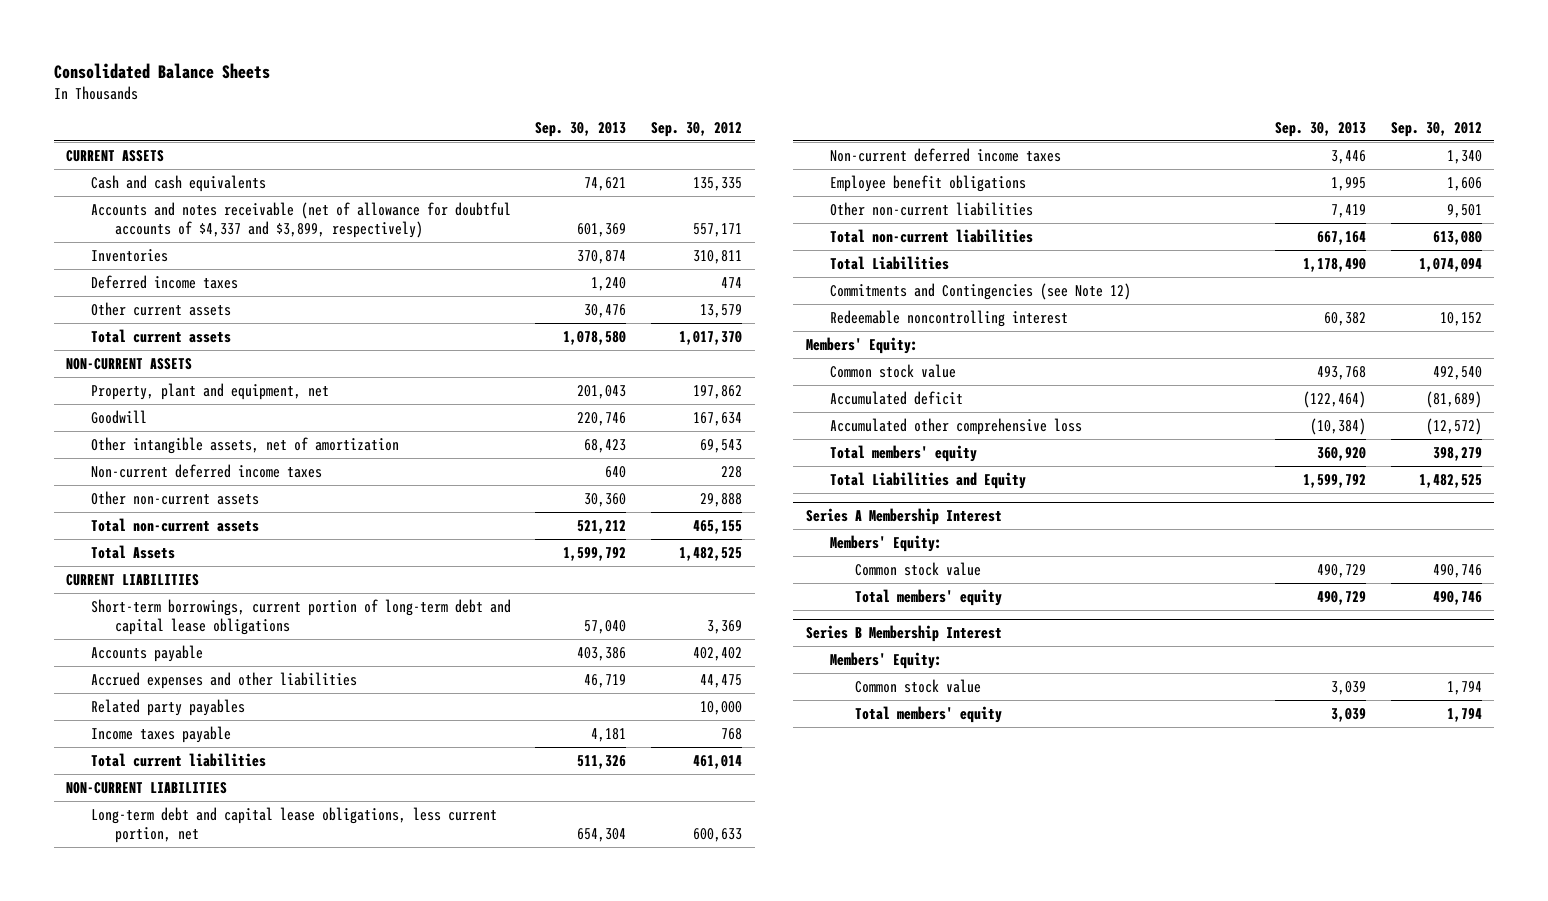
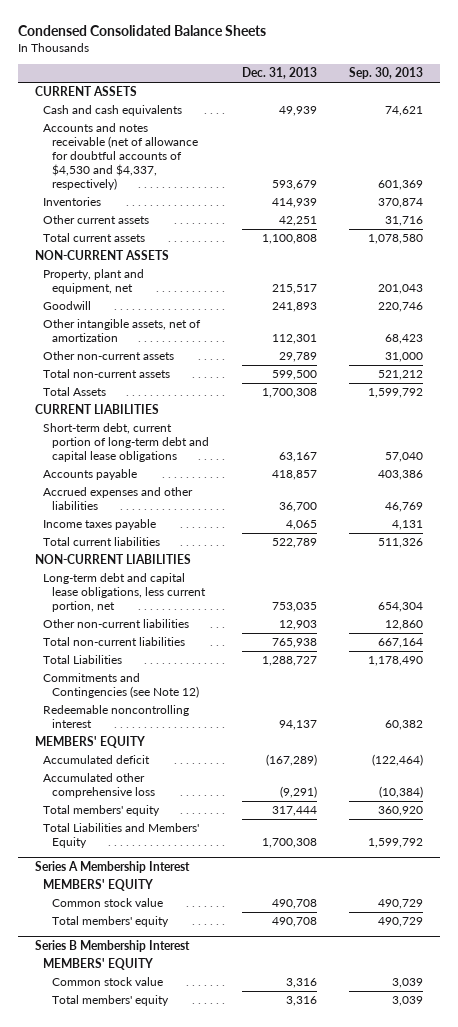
[53,62,270,79] Consolidated Balance Sheets -> [18,25,267,37] Condensed Consolidated Balance Sheets
[651,121,743,137] Sep. 30, 2012 -> none
none -> [241,67,317,80] Dec. 31, 2013
[90,201,511,239] Accounts and notes receivable (net of allowance for doubtful accounts of $4,337 and $3,899, respectively) -> [43,123,198,191] Accounts and notes receivable (net of allowance for doubtful accounts of $4,530 and $4,337, respectively)
[90,274,238,289] Deferred income taxes -> none
[584,303,627,318] 30,476 -> [385,216,424,227] 31,716
[90,463,322,478] Non-current deferred income taxes -> none
[584,492,627,507] 30,360 -> [385,352,424,363] 31,000
[90,598,511,636] Short-term borrowings, current portion of long-term debt and capital lease obligations -> [43,423,209,463] Short-term debt, current portion of long-term debt and capital lease obligations
[90,698,245,716] Related party payables -> none
[584,673,627,688] 46,719 -> [385,502,424,513] 46,769
[591,727,627,742] 4,181 -> [392,520,424,531] 4,131
[830,147,1062,162] Non-current deferred income taxes -> none
[830,174,1027,192] Employee benefit obligations -> none
[1330,203,1366,218] 7,419 -> [385,620,424,631] 12,860
[830,363,957,378] Common stock value -> none
[805,336,918,354] Members' Equity: -> [34,736,145,749] MEMBERS' EQUITY
[830,471,1027,489] Total Liabilities and Equity -> [43,823,200,849] Total Liabilities and Members' Equity
[830,534,943,552] Members' Equity: -> [43,879,154,892] MEMBERS' EQUITY
[830,651,943,669] Members' Equity: -> [43,958,154,971] MEMBERS' EQUITY

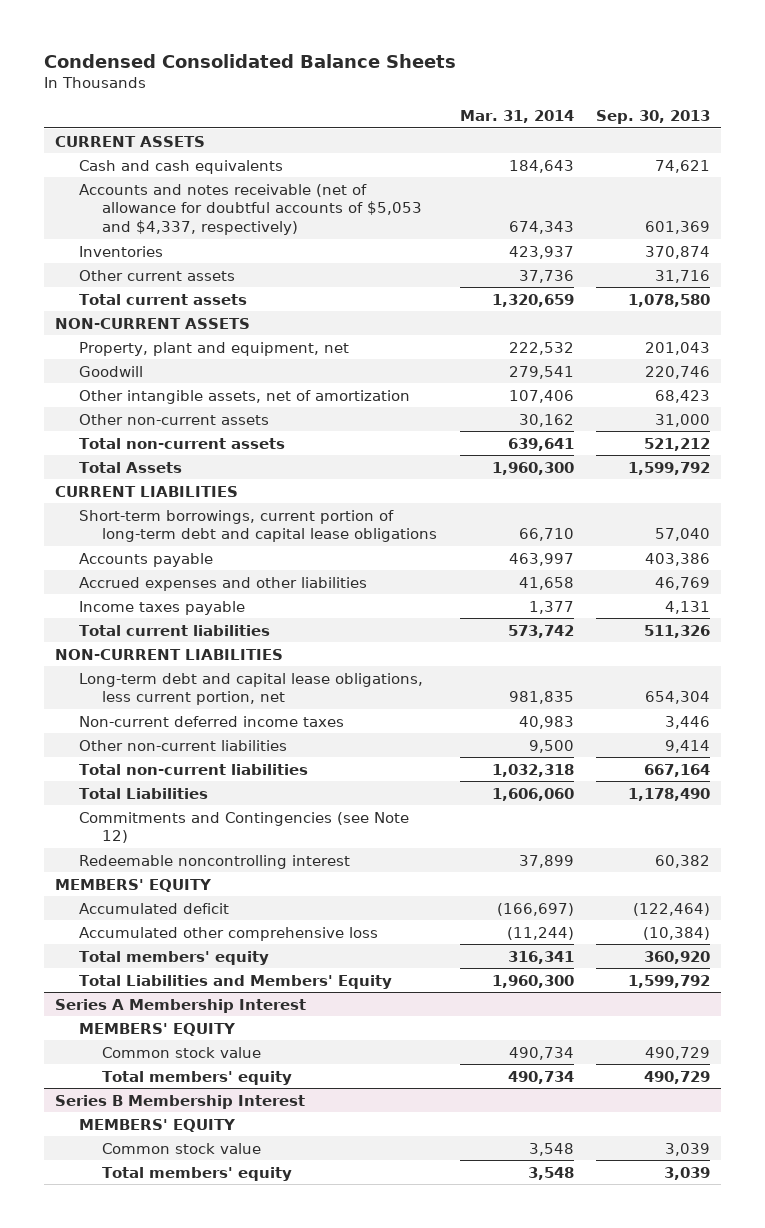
[241,67,317,80] Dec. 31, 2013 -> none
none -> [459,110,574,124] Mar. 31, 2014
[43,123,198,191] Accounts and notes receivable (net of allowance for doubtful accounts of $4,530 and $4,337, respectively) -> [78,183,423,235] Accounts and notes receivable (net of allowance for doubtful accounts of $5,053 and $4,337, respectively)
[43,423,209,463] Short-term debt, current portion of long-term debt and capital lease obligations -> [78,509,438,543] Short-term borrowings, current portion of long-term debt and capital lease obligations
none -> [78,715,344,727] Non-current deferred income taxes
[385,620,424,631] 12,860 -> [664,739,710,753] 9,414

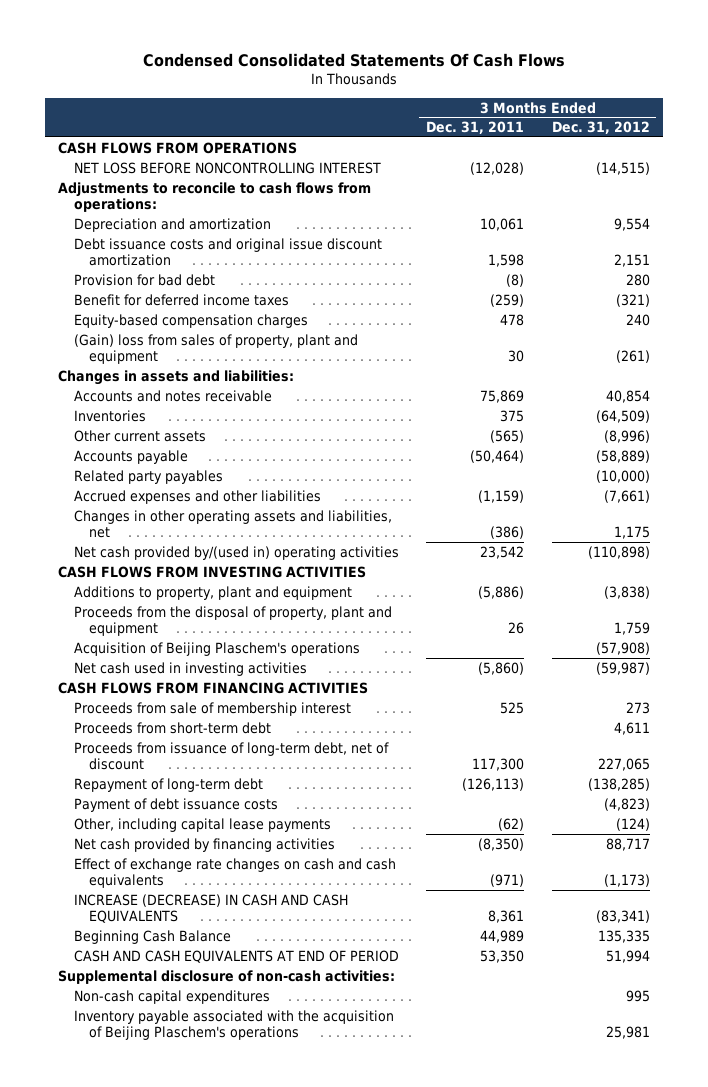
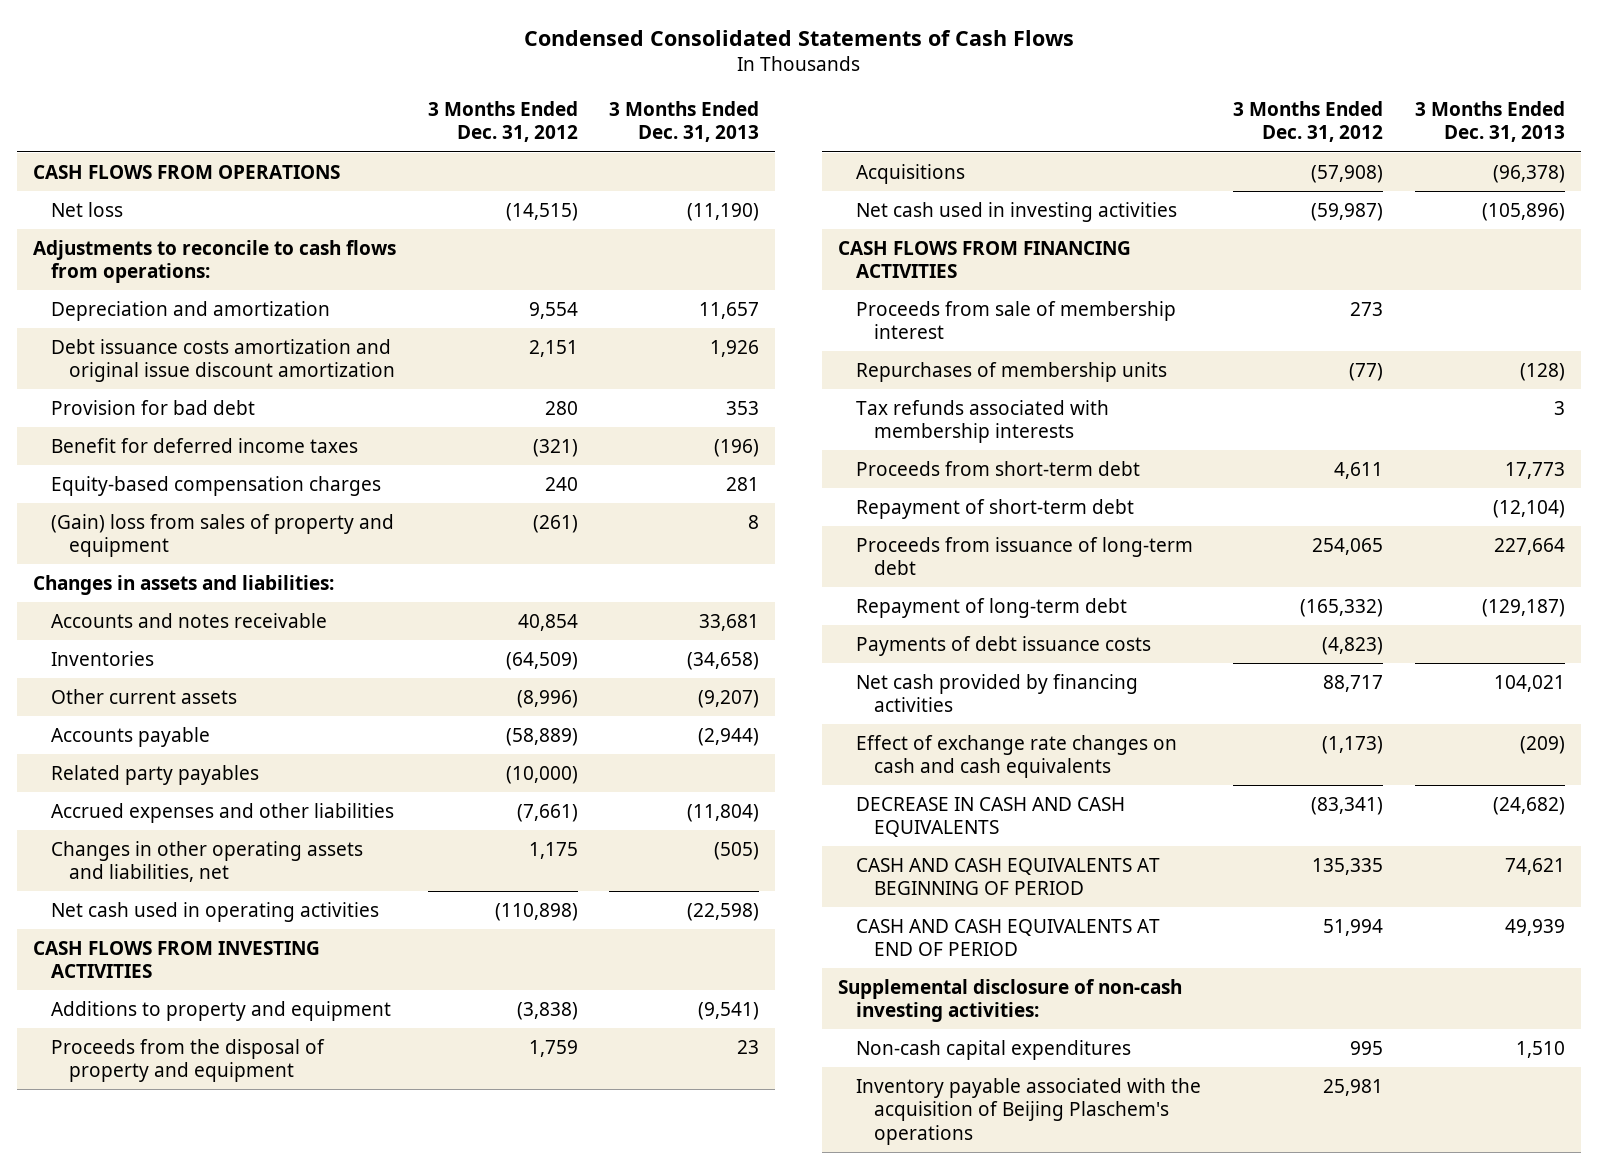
[142,52,565,67] Condensed Consolidated Statements Of Cash Flows -> [523,30,1074,47] Condensed Consolidated Statements of Cash Flows
[426,121,525,135] Dec. 31, 2011 -> none
none -> [609,100,760,143] 3 Months Ended Dec. 31, 2013
[73,161,381,174] NET LOSS BEFORE NONCONTROLLING INTEREST -> [50,201,123,217] Net loss
[73,237,382,266] Debt issuance costs and original issue discount amortization -> [50,338,395,383] Debt issuance costs amortization and original issue discount amortization
[73,333,358,364] (Gain) loss from sales of property, plant and equipment -> [50,513,394,558] (Gain) loss from sales of property and equipment
[73,545,399,560] Net cash provided by/(used in) operating activities -> [50,901,379,922] Net cash used in operating activities
[73,585,352,600] Additions to property, plant and equipment -> [50,1000,391,1021] Additions to property and equipment
[73,605,392,636] Proceeds from the disposal of property, plant and equipment -> [50,1038,325,1083] Proceeds from the disposal of property and equipment
[73,641,360,656] Acquisition of Beijing Plaschem's operations -> [856,163,966,184] Acquisitions
none -> [856,361,1168,382] Repurchases of membership units
none -> [856,399,1110,444] Tax refunds associated with membership interests
[73,817,331,832] Other, including capital lease payments -> none
none -> [856,498,1135,519] Repayment of short-term debt
[73,741,389,770] Proceeds from issuance of long-term debt, net of discount -> [856,536,1194,576] Proceeds from issuance of long-term debt
[597,757,650,771] 227,065 -> [1312,537,1384,555] 254,065
[587,777,650,791] (138,285) -> [1300,598,1384,617] (165,332)
[73,797,278,812] Payment of debt issuance costs -> [856,635,1152,656] Payments of debt issuance costs
[73,893,348,923] INCREASE (DECREASE) IN CASH AND CASH EQUIVALENTS -> [856,796,1126,838] DECREASE IN CASH AND CASH EQUIVALENTS
[73,929,231,944] Beginning Cash Balance -> [856,857,1161,896] CASH AND CASH EQUIVALENTS AT BEGINNING OF PERIOD
[58,969,396,984] Supplemental disclosure of non-cash activities: -> [838,978,1183,1023] Supplemental disclosure of non-cash investing activities:

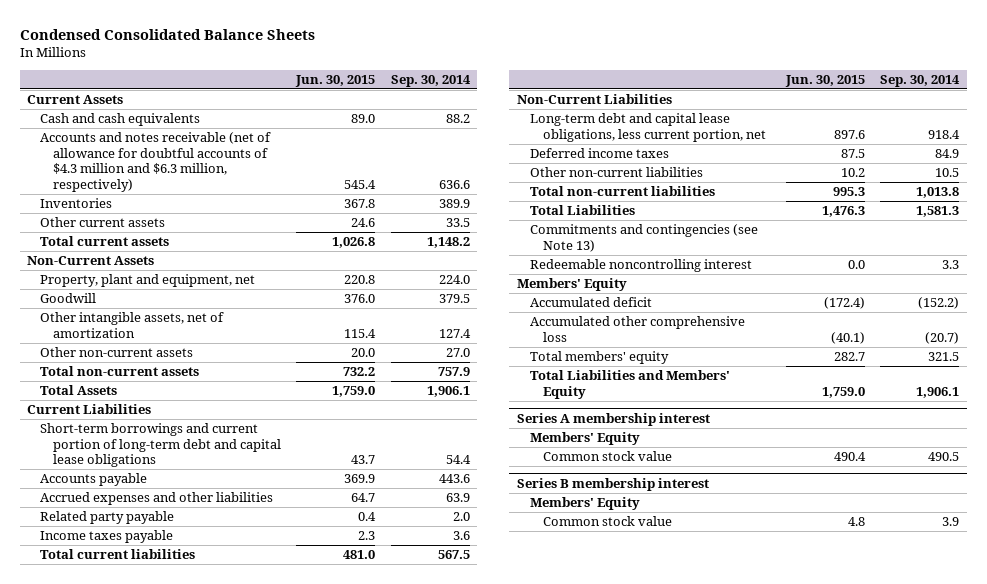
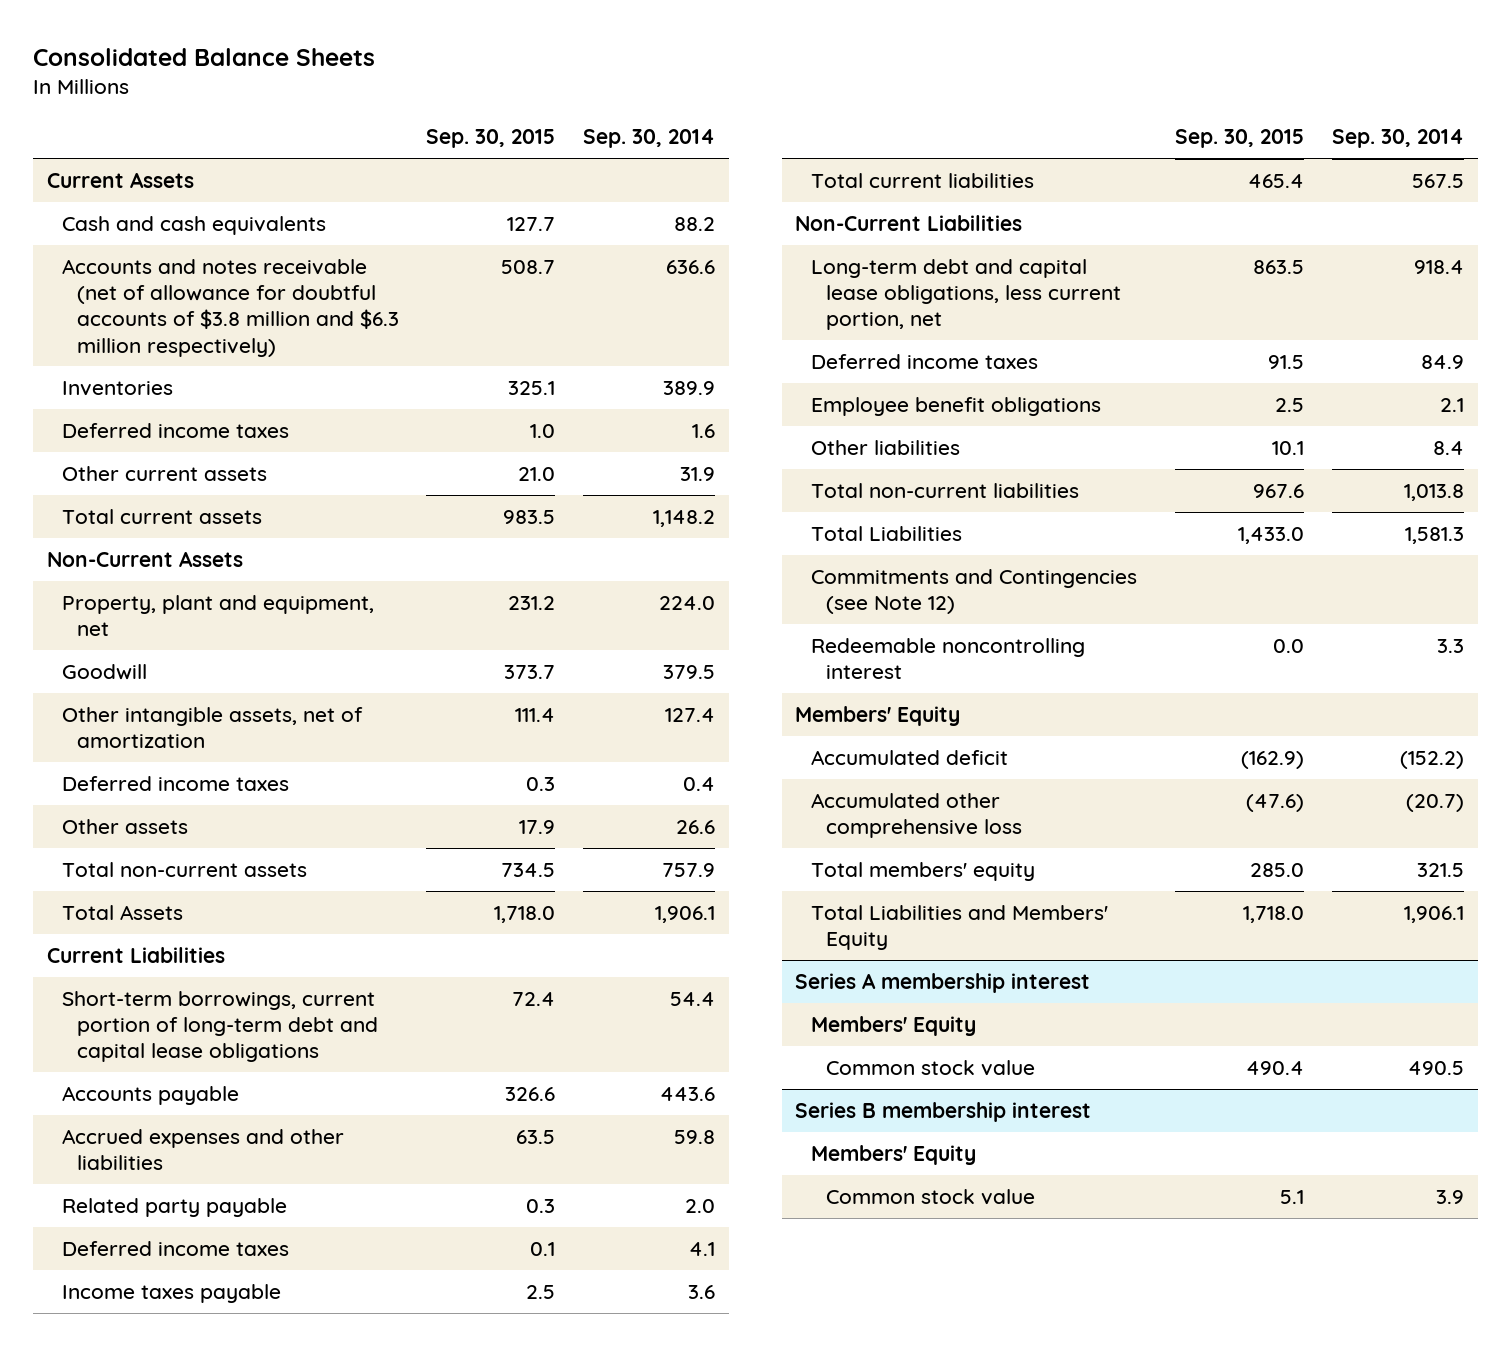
[19,28,315,40] Condensed Consolidated Balance Sheets -> [32,47,375,66] Consolidated Balance Sheets
[295,74,376,87] Jun. 30, 2015 -> none
none -> [426,129,556,149] Sep. 30, 2015
[40,132,272,192] Accounts and notes receivable (net of allowance for doubtful accounts of $4.3 million and $6.3 million, respectively) -> [61,258,399,357] Accounts and notes receivable (net of allowance for doubtful accounts of $3.8 million and $6.3 million respectively)
none -> [61,422,289,438] Deferred income taxes
[445,218,470,228] 33.5 -> [680,466,716,481] 31.9
none -> [61,775,289,791] Deferred income taxes
[40,347,194,358] Other non-current assets -> [61,818,188,834] Other assets
[445,348,470,358] 27.0 -> [676,819,716,834] 26.6
[40,423,282,468] Short-term borrowings and current portion of long-term debt and capital lease obligations -> [61,990,378,1063] Short-term borrowings, current portion of long-term debt and capital lease obligations
[445,493,470,503] 63.9 -> [674,1129,716,1144] 59.8
none -> [61,1240,289,1256] Deferred income taxes
none -> [810,396,1101,416] Employee benefit obligations
[529,167,703,178] Other non-current liabilities -> [810,439,960,455] Other liabilities
[935,168,960,178] 10.5 -> [1433,440,1465,455] 8.4
[529,224,758,252] Commitments and contingencies (see Note 13) -> [810,568,1137,615] Commitments and Contingencies (see Note 12)

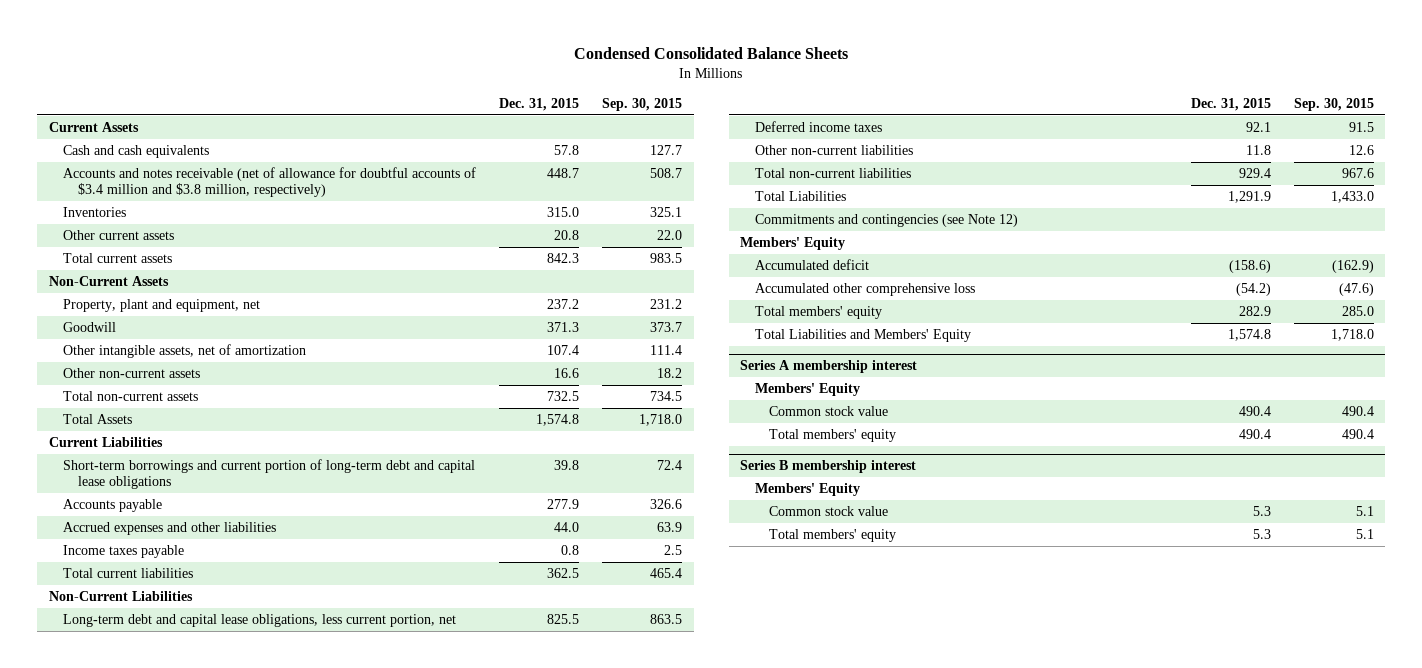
[32,47,375,66] Consolidated Balance Sheets -> [574,46,849,59] Condensed Consolidated Balance Sheets
[583,129,716,149] Sep. 30, 2014 -> none
none -> [499,97,580,111] Dec. 31, 2015
[61,258,399,357] Accounts and notes receivable (net of allowance for doubtful accounts of $3.8 million and $6.3 million respectively) -> [63,166,477,198] Accounts and notes receivable (net of allowance for doubtful accounts of $3.4 million and $3.8 million, respectively)
[61,422,289,438] Deferred income taxes -> none
[518,466,556,481] 21.0 -> [657,229,683,240] 22.0
[61,775,289,791] Deferred income taxes -> none
[61,818,188,834] Other assets -> [63,367,201,378] Other non-current assets
[519,819,556,834] 17.9 -> [657,367,683,378] 18.2
[61,990,378,1063] Short-term borrowings, current portion of long-term debt and capital lease obligations -> [63,458,476,490] Short-term borrowings and current portion of long-term debt and capital lease obligations
[61,1197,287,1217] Related party payable -> none
[61,1240,289,1256] Deferred income taxes -> none
[516,1129,556,1144] 63.5 -> [657,521,683,532] 63.9
[810,396,1101,416] Employee benefit obligations -> none
[810,439,960,455] Other liabilities -> [754,144,913,155] Other non-current liabilities
[1272,440,1305,455] 10.1 -> [1348,144,1374,155] 12.6
[810,637,1085,680] Redeemable noncontrolling interest -> none
[810,568,1137,615] Commitments and Contingencies (see Note 12) -> [754,213,1018,227] Commitments and contingencies (see Note 12)
none -> [769,428,897,442] Total members' equity
none -> [769,528,897,542] Total members' equity

